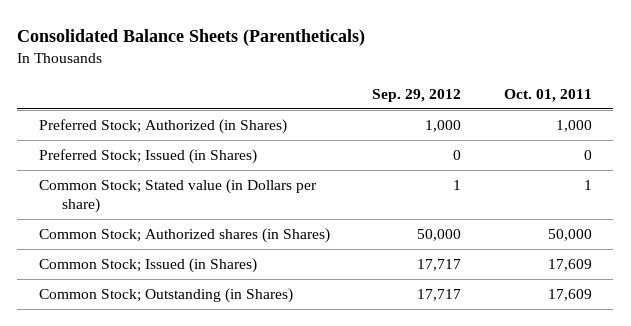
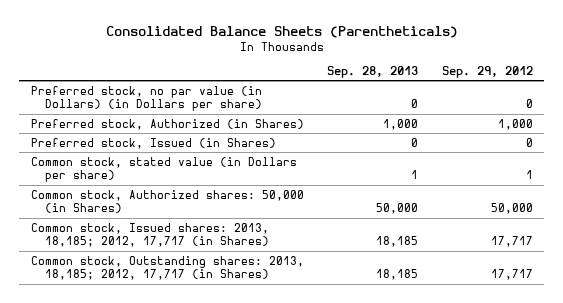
[503,88,592,102] Oct. 01, 2011 -> none
none -> [327,66,419,79] Sep. 28, 2013
none -> [30,85,263,112] Preferred stock, no par value (in Dollars) (in Dollars per share)
[38,119,287,135] Preferred Stock; Authorized (in Shares) -> [30,118,304,130] Preferred stock, Authorized (in Shares)
[38,149,257,165] Preferred Stock; Issued (in Shares) -> [30,137,276,149] Preferred stock, Issued (in Shares)
[38,179,317,214] Common Stock; Stated value (in Dollars per share) -> [30,156,297,183] Common stock, stated value (in Dollars per share)
[38,228,330,244] Common Stock; Authorized shares (in Shares) -> [30,189,304,214] Common stock, Authorized shares: 50,000 (in Shares)
[38,258,257,274] Common Stock; Issued (in Shares) -> [30,222,270,248] Common stock, Issued shares: 2013, 18,185; 2012, 17,717 (in Shares)
[38,288,293,304] Common Stock; Outstanding (in Shares) -> [30,255,304,281] Common stock, Outstanding shares: 2013, 18,185; 2012, 17,717 (in Shares)

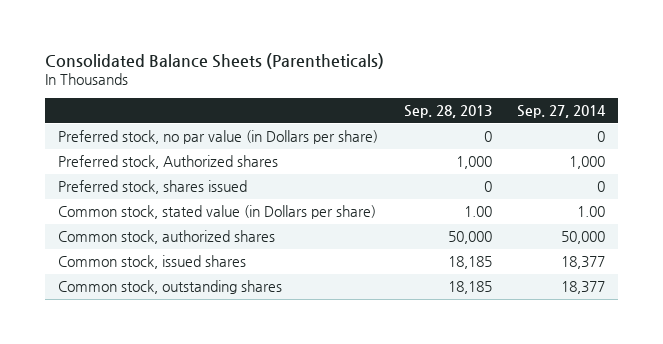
[441,66,533,79] Sep. 29, 2012 -> none
none -> [517,104,607,118] Sep. 27, 2014
[30,85,263,112] Preferred stock, no par value (in Dollars) (in Dollars per share) -> [57,130,378,145] Preferred stock, no par value (in Dollars per share)
[30,118,304,130] Preferred stock, Authorized (in Shares) -> [57,155,278,170] Preferred stock, Authorized shares
[30,137,276,149] Preferred stock, Issued (in Shares) -> [57,180,247,195] Preferred stock, shares issued
[411,170,419,180] 1 -> [463,206,492,218] 1.00
[30,189,304,214] Common stock, Authorized shares: 50,000 (in Shares) -> [57,230,275,245] Common stock, authorized shares
[30,222,270,248] Common stock, Issued shares: 2013, 18,185; 2012, 17,717 (in Shares) -> [57,255,246,270] Common stock, issued shares
[30,255,304,281] Common stock, Outstanding shares: 2013, 18,185; 2012, 17,717 (in Shares) -> [57,280,282,295] Common stock, outstanding shares

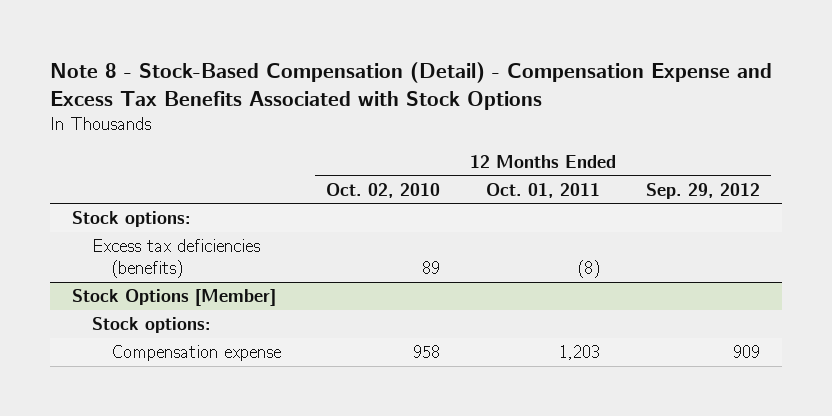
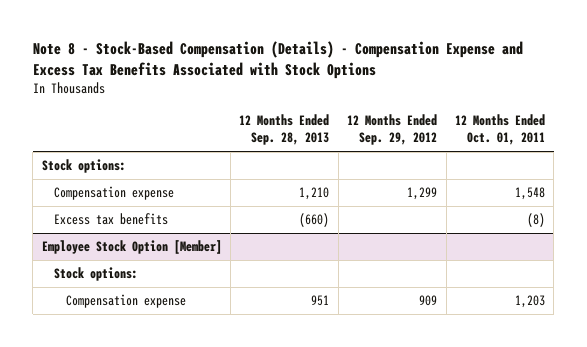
[49,61,772,110] Note 8 - Stock-Based Compensation (Detail) - Compensation Expense and Excess Tax Benefits Associated with Stock Options -> [32,40,523,79] Note 8 - Stock-Based Compensation (Details) - Compensation Expense and Excess Tax Benefits Associated with Stock Options
[326,182,441,198] Oct. 02, 2010 -> none
none -> [239,113,330,146] 12 Months Ended Sep. 28, 2013
none -> [53,186,174,201] Compensation expense
[91,239,260,279] Excess tax deficiencies (benefits) -> [53,213,168,226] Excess tax benefits
[72,289,277,307] Stock Options [Member] -> [41,240,222,255] Employee Stock Option [Member]

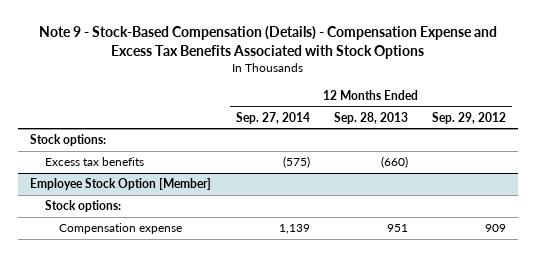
[32,40,523,79] Note 8 - Stock-Based Compensation (Details) - Compensation Expense and Excess Tax Benefits Associated with Stock Options -> [39,25,498,59] Note 9 - Stock-Based Compensation (Details) - Compensation Expense and Excess Tax Benefits Associated with Stock Options
[455,113,546,146] 12 Months Ended Oct. 01, 2011 -> none
none -> [235,111,310,124] Sep. 27, 2014
[53,186,174,201] Compensation expense -> none

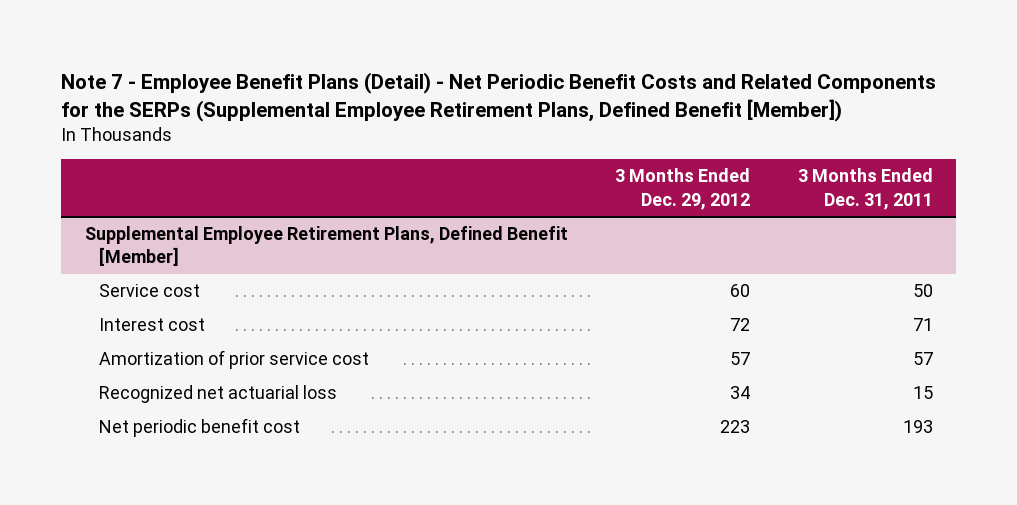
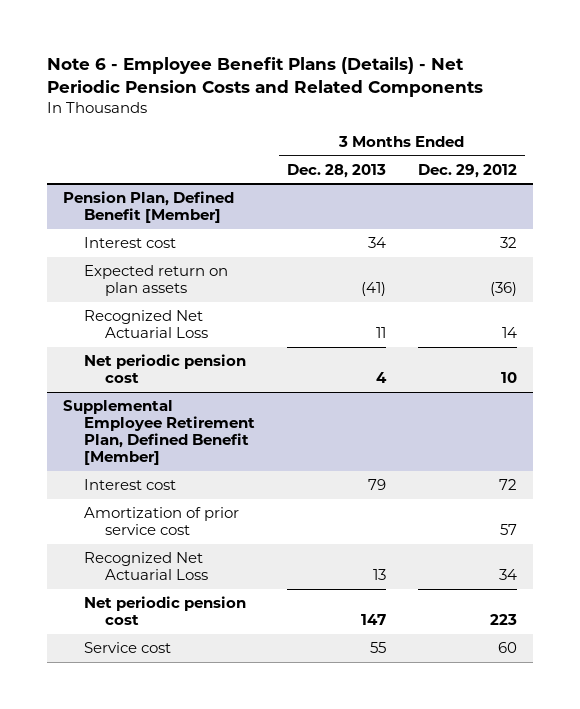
[60,71,936,122] Note 7 - Employee Benefit Plans (Detail) - Net Periodic Benefit Costs and Related Components for the SERPs (Supplemental Employee Retirement Plans, Defined Benefit [Member]) -> [47,57,484,98] Note 6 - Employee Benefit Plans (Details) - Net Periodic Pension Costs and Related Components
[797,168,933,210] 3 Months Ended Dec. 31, 2011 -> none
none -> [286,163,386,178] Dec. 28, 2013
[99,284,201,298] Service cost -> none
none -> [63,190,235,224] Pension Plan, Defined Benefit [Member]
none -> [84,236,177,248] Interest cost
none -> [84,264,229,297] Expected return on plan assets
none -> [84,309,209,339] Recognized Net Actuarial Loss
none -> [84,353,247,384] Net periodic pension cost
[84,226,568,267] Supplemental Employee Retirement Plans, Defined Benefit [Member] -> [63,399,256,466] Supplemental Employee Retirement Plan, Defined Benefit [Member]
[99,385,338,404] Recognized net actuarial loss -> [84,551,209,581] Recognized Net Actuarial Loss
[99,418,301,438] Net periodic benefit cost -> [84,595,247,626] Net periodic pension cost
none -> [84,641,172,653] Service cost

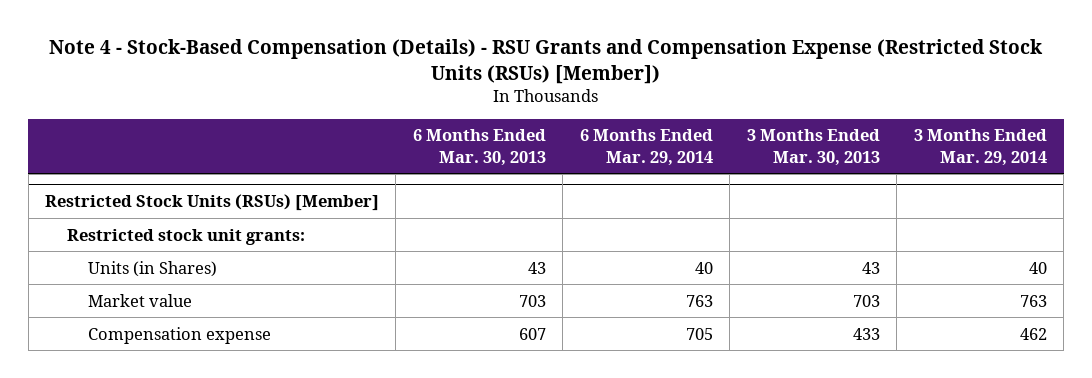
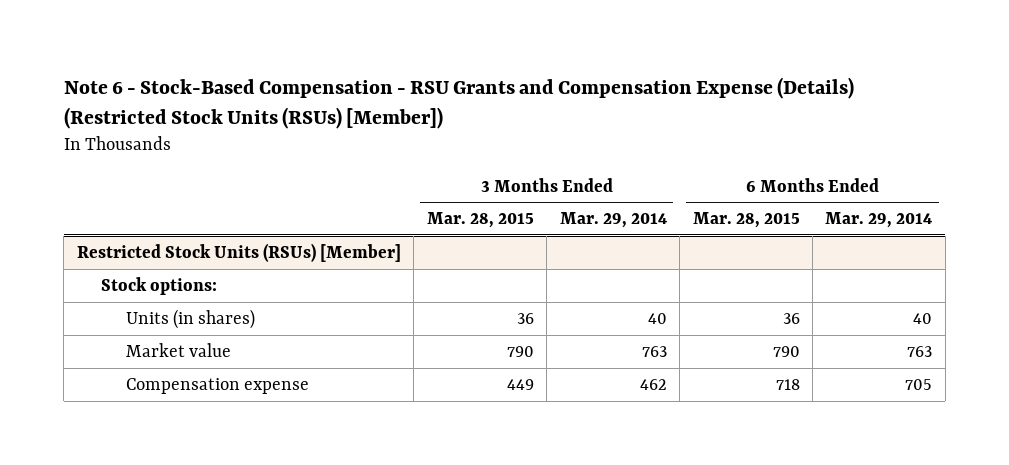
[48,38,1043,84] Note 4 - Stock-Based Compensation (Details) - RSU Grants and Compensation Expense (Restricted Stock Units (RSUs) [Member]) -> [63,77,854,130] Note 6 - Stock-Based Compensation - RSU Grants and Compensation Expense (Details) (Restricted Stock Units (RSUs) [Member])
[412,129,546,166] 6 Months Ended Mar. 30, 2013 -> none
[746,129,880,166] 3 Months Ended Mar. 30, 2013 -> none
none -> [426,212,534,229] Mar. 28, 2015
none -> [692,212,800,229] Mar. 28, 2015
[66,228,305,245] Restricted stock unit grants: -> none
none -> [101,276,218,295] Stock options:
[88,260,218,277] Units (in Shares) -> [125,308,255,329] Units (in shares)

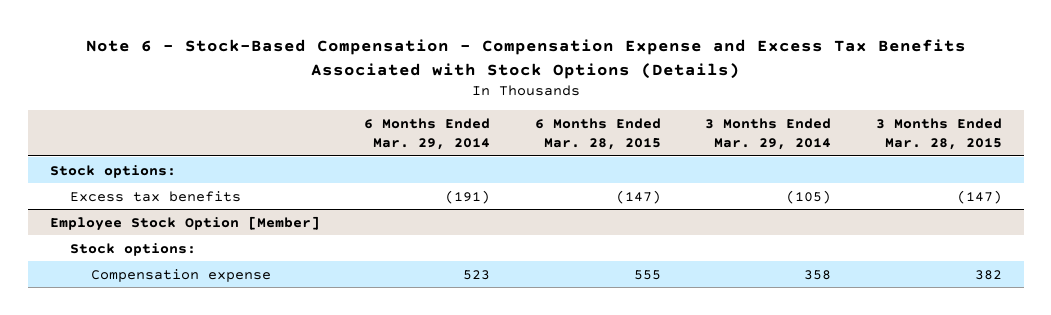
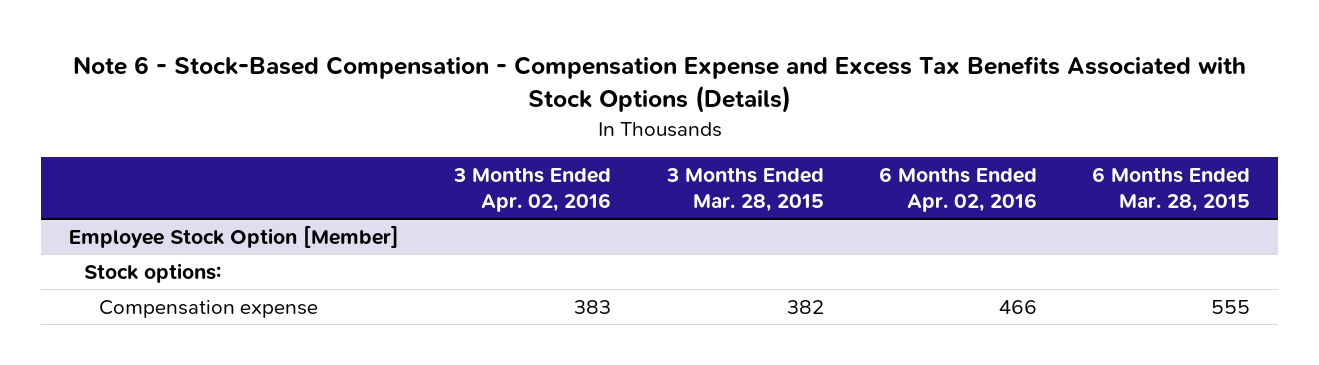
[364,117,491,151] 6 Months Ended Mar. 29, 2014 -> none
[705,117,832,151] 3 Months Ended Mar. 29, 2014 -> none
none -> [453,166,612,213] 3 Months Ended Apr. 02, 2016
none -> [878,166,1037,213] 6 Months Ended Apr. 02, 2016
[49,164,176,178] Stock options: -> none
[70,190,242,202] Excess tax benefits -> none

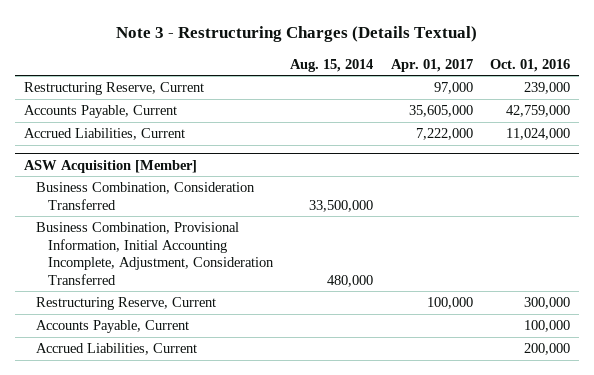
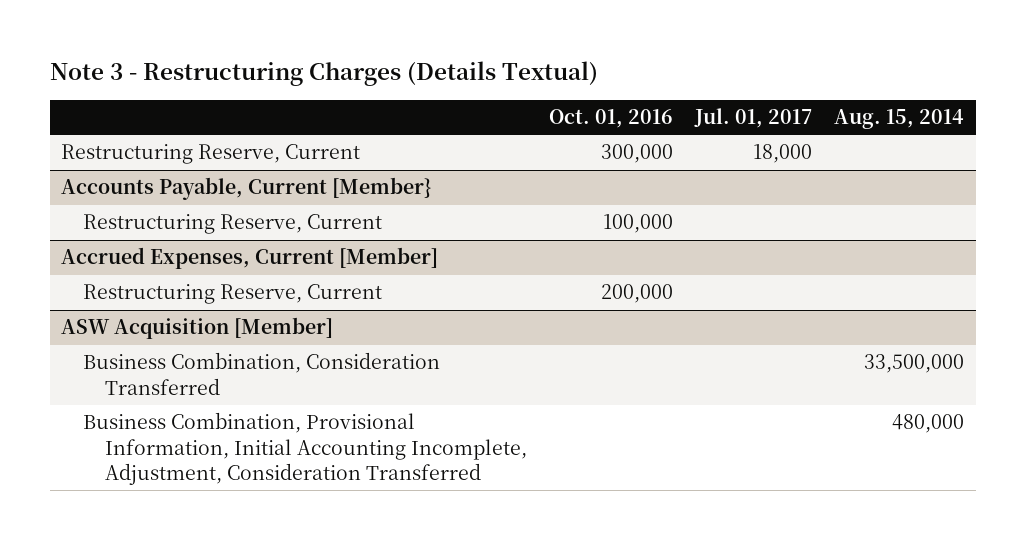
[390,58,473,72] Apr. 01, 2017 -> none
none -> [694,108,813,129] Jul. 01, 2017
[23,105,177,119] Accounts Payable, Current -> none
[23,128,185,141] Accrued Liabilities, Current -> none
[524,82,571,95] 239,000 -> [601,144,674,164] 300,000
none -> [60,177,431,201] Accounts Payable, Current [Member}
none -> [83,214,383,235] Restructuring Reserve, Current
none -> [60,247,438,270] Accrued Expenses, Current [Member]
none -> [83,284,383,305] Restructuring Reserve, Current
[35,297,216,311] Restructuring Reserve, Current -> none
[35,320,189,334] Accounts Payable, Current -> none
[35,343,197,356] Accrued Liabilities, Current -> none

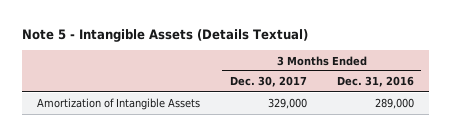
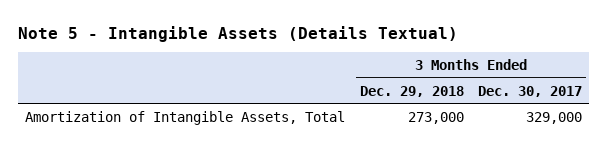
[336,76,414,88] Dec. 31, 2016 -> none
none -> [359,85,464,97] Dec. 29, 2018
[37,98,201,111] Amortization of Intangible Assets -> [25,110,346,125] Amortization of Intangible Assets, Total

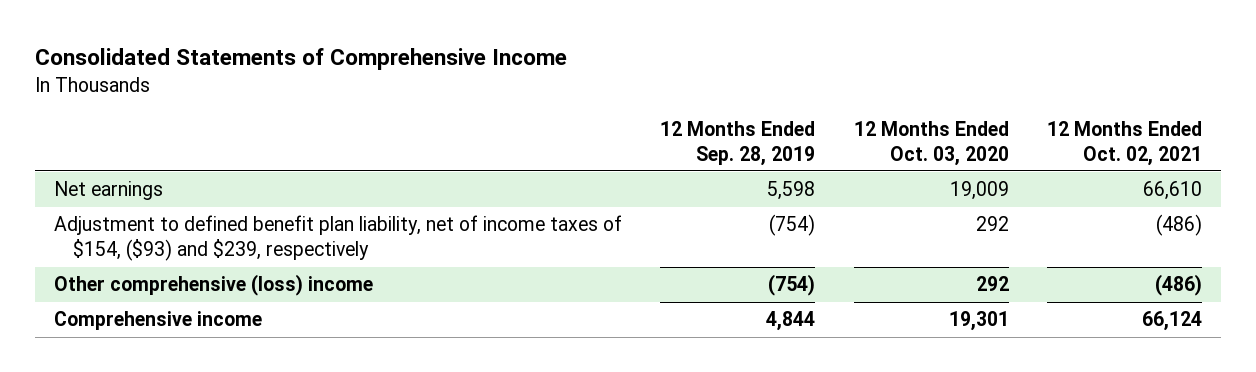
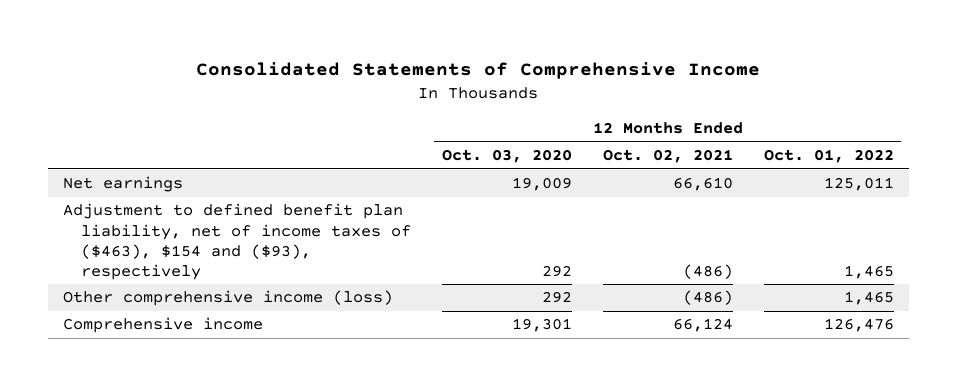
[660,120,816,166] 12 Months Ended Sep. 28, 2019 -> none
none -> [763,149,894,164] Oct. 01, 2022
[53,215,622,262] Adjustment to defined benefit plan liability, net of income taxes of $154, ($93) and $239, respectively -> [63,203,412,280] Adjustment to defined benefit plan liability, net of income taxes of ($463), $154 and ($93), respectively
[53,274,373,297] Other comprehensive (loss) income -> [63,290,394,307] Other comprehensive income (loss)

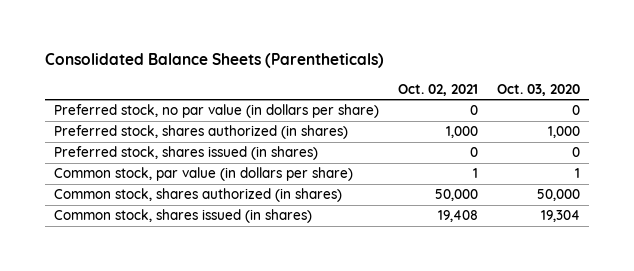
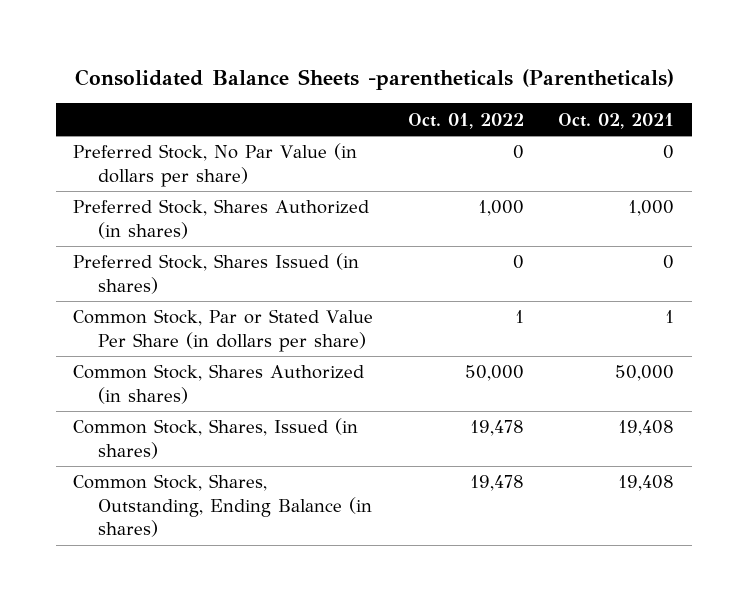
[44,53,384,69] Consolidated Balance Sheets (Parentheticals) -> [74,68,674,90] Consolidated Balance Sheets -parentheticals (Parentheticals)
[496,83,580,96] Oct. 03, 2020 -> none
none -> [407,112,524,129] Oct. 01, 2022
[53,104,379,119] Preferred stock, no par value (in dollars per share) -> [73,143,358,187] Preferred Stock, No Par Value (in dollars per share)
[53,125,348,140] Preferred stock, shares authorized (in shares) -> [73,199,370,239] Preferred Stock, Shares Authorized (in shares)
[53,146,318,161] Preferred stock, shares issued (in shares) -> [73,253,360,294] Preferred Stock, Shares Issued (in shares)
[53,167,353,182] Common stock, par value (in dollars per share) -> [73,309,374,352] Common Stock, Par or Stated Value Per Share (in dollars per share)
[53,188,342,203] Common stock, shares authorized (in shares) -> [73,364,365,404] Common Stock, Shares Authorized (in shares)
[53,209,312,224] Common stock, shares issued (in shares) -> [73,418,359,459] Common Stock, Shares, Issued (in shares)
none -> [73,474,373,538] Common Stock, Shares, Outstanding, Ending Balance (in shares)

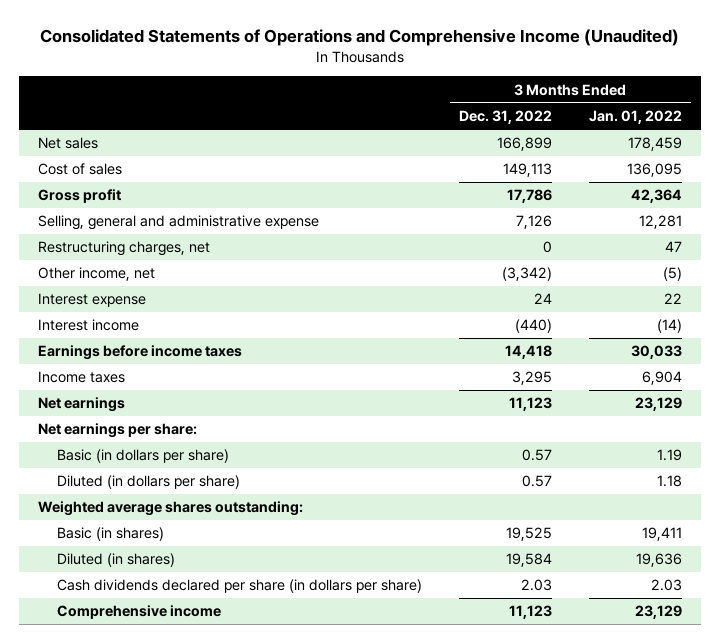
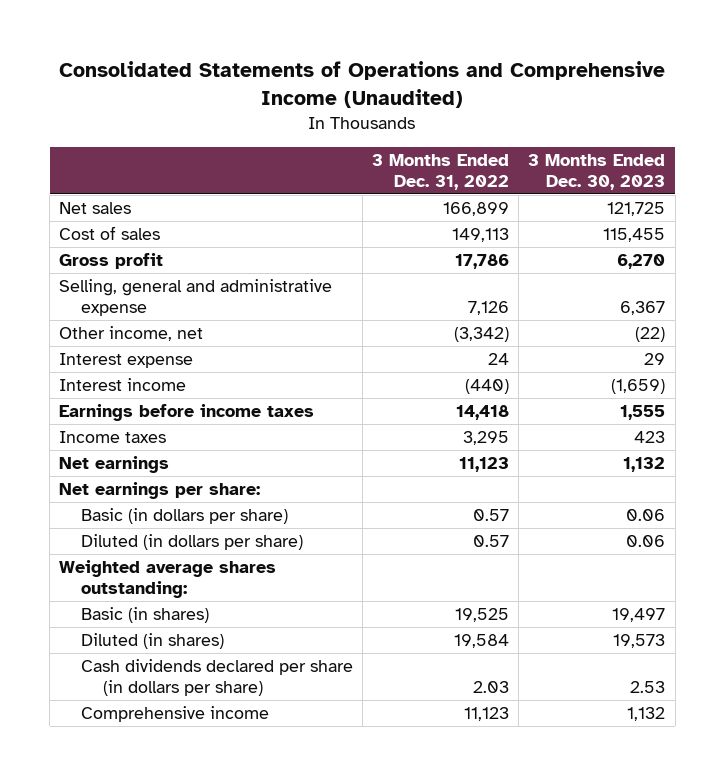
[588,110,682,125] Jan. 01, 2022 -> none
none -> [528,154,666,190] 3 Months Ended Dec. 30, 2023
[37,241,210,257] Restructuring charges, net -> none

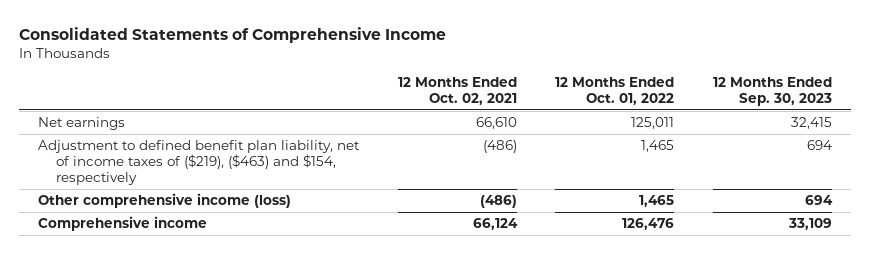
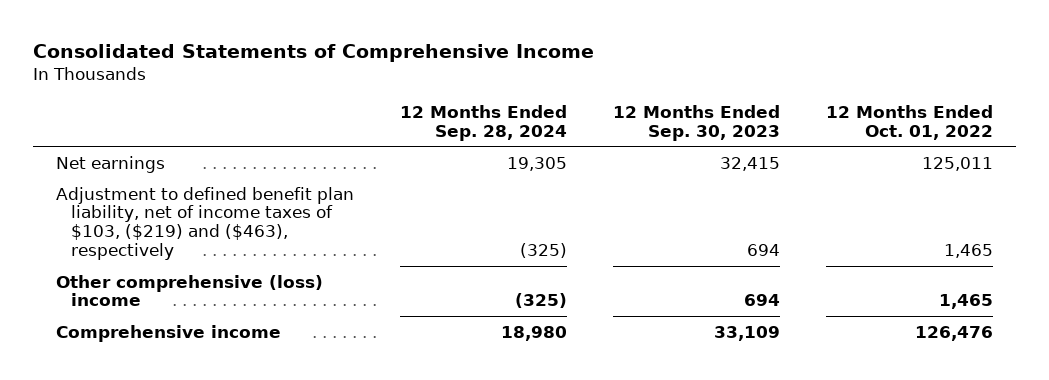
[397,77,517,106] 12 Months Ended Oct. 02, 2021 -> none
none -> [399,104,567,141] 12 Months Ended Sep. 28, 2024
[38,140,361,186] Adjustment to defined benefit plan liability, net of income taxes of ($219), ($463) and $154, respectively -> [55,186,354,260] Adjustment to defined benefit plan liability, net of income taxes of $103, ($219) and ($463), respectively
[38,193,292,209] Other comprehensive income (loss) -> [55,274,323,307] Other comprehensive (loss) income

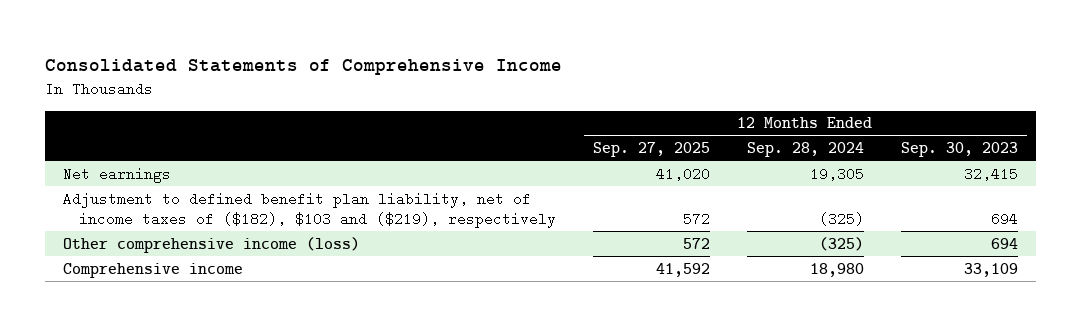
[826,104,994,140] 12 Months Ended Oct. 01, 2022 -> none
none -> [592,141,710,157] Sep. 27, 2025
[55,186,354,260] Adjustment to defined benefit plan liability, net of income taxes of $103, ($219) and ($463), respectively -> [63,191,556,229] Adjustment to defined benefit plan liability, net of income taxes of ($182), $103 and ($219), respectively
[55,274,323,307] Other comprehensive (loss) income -> [63,236,361,253] Other comprehensive income (loss)

